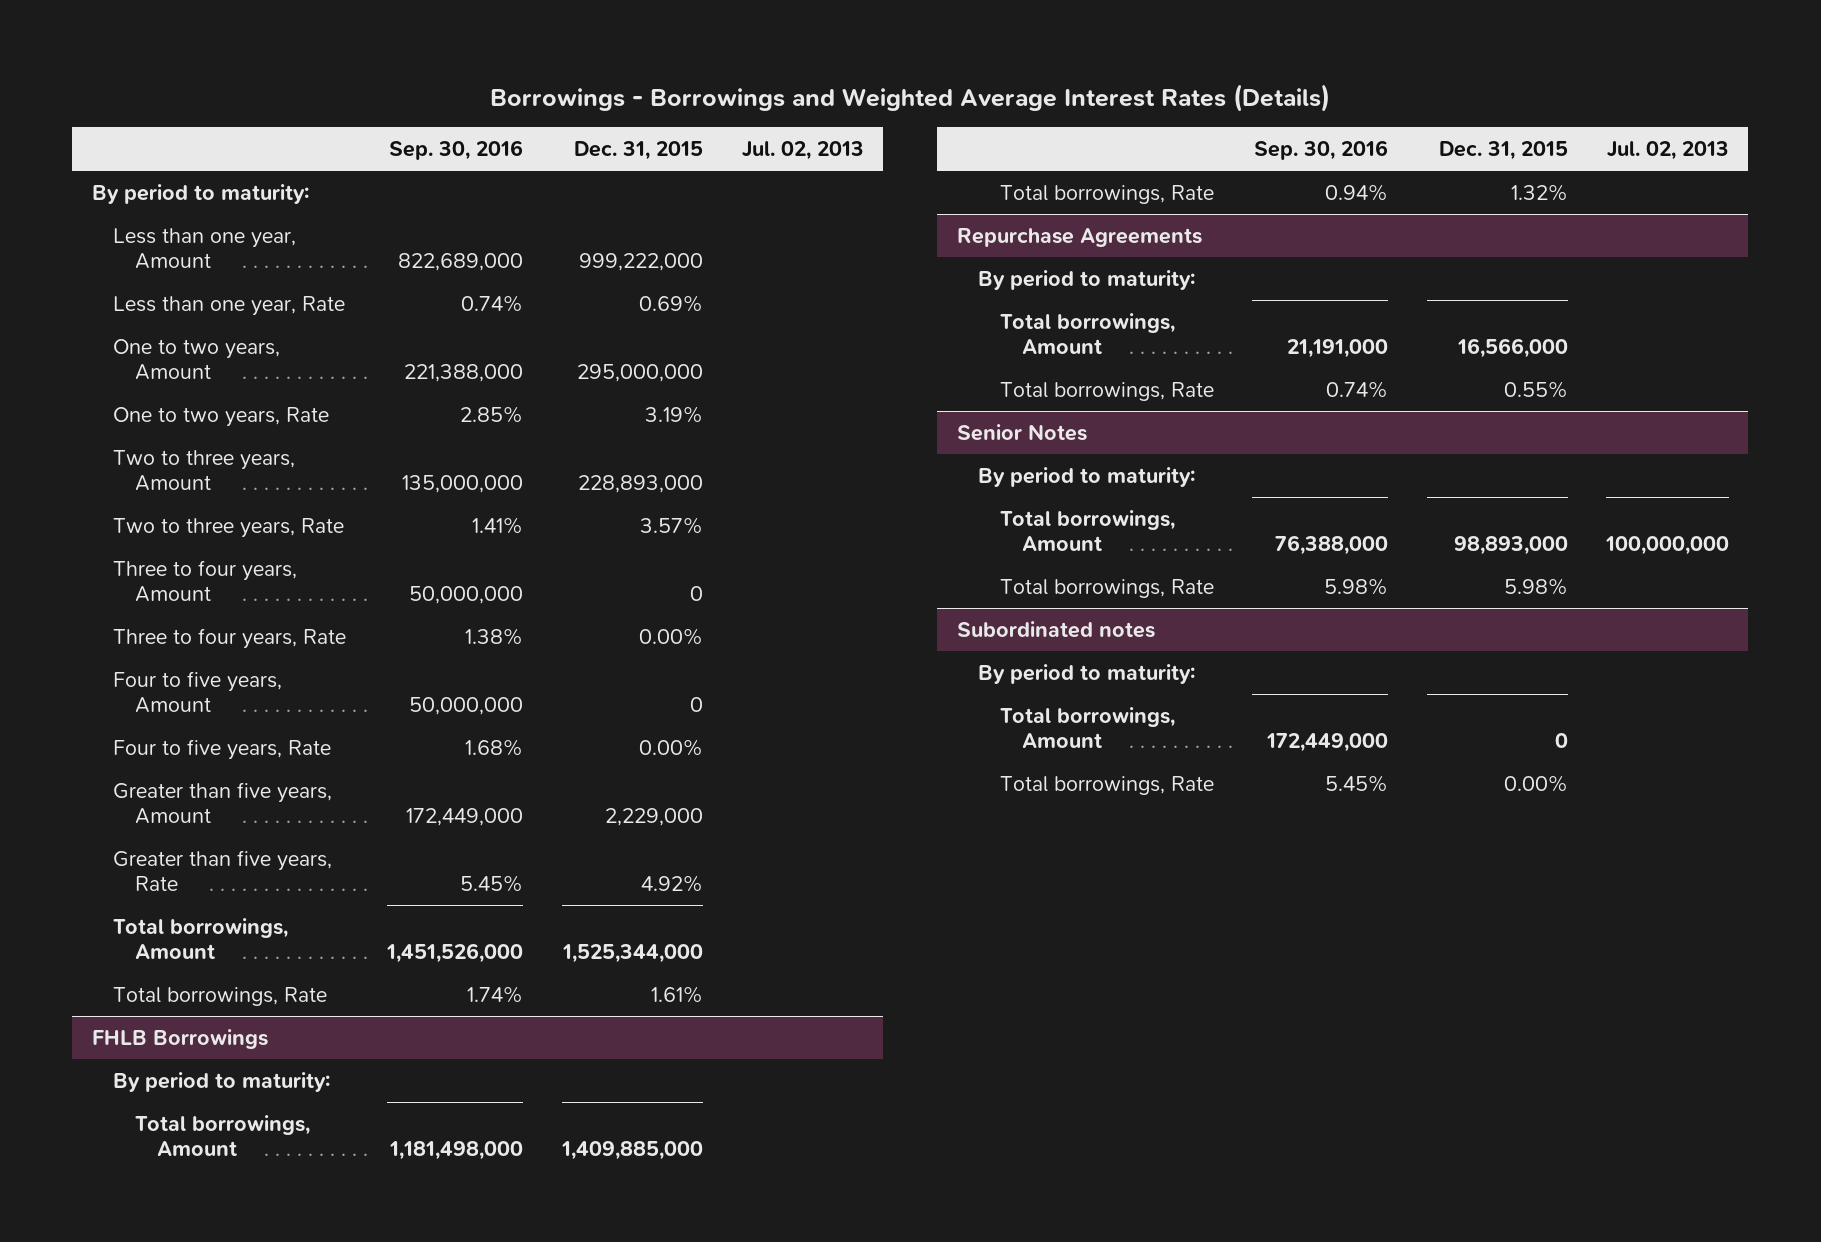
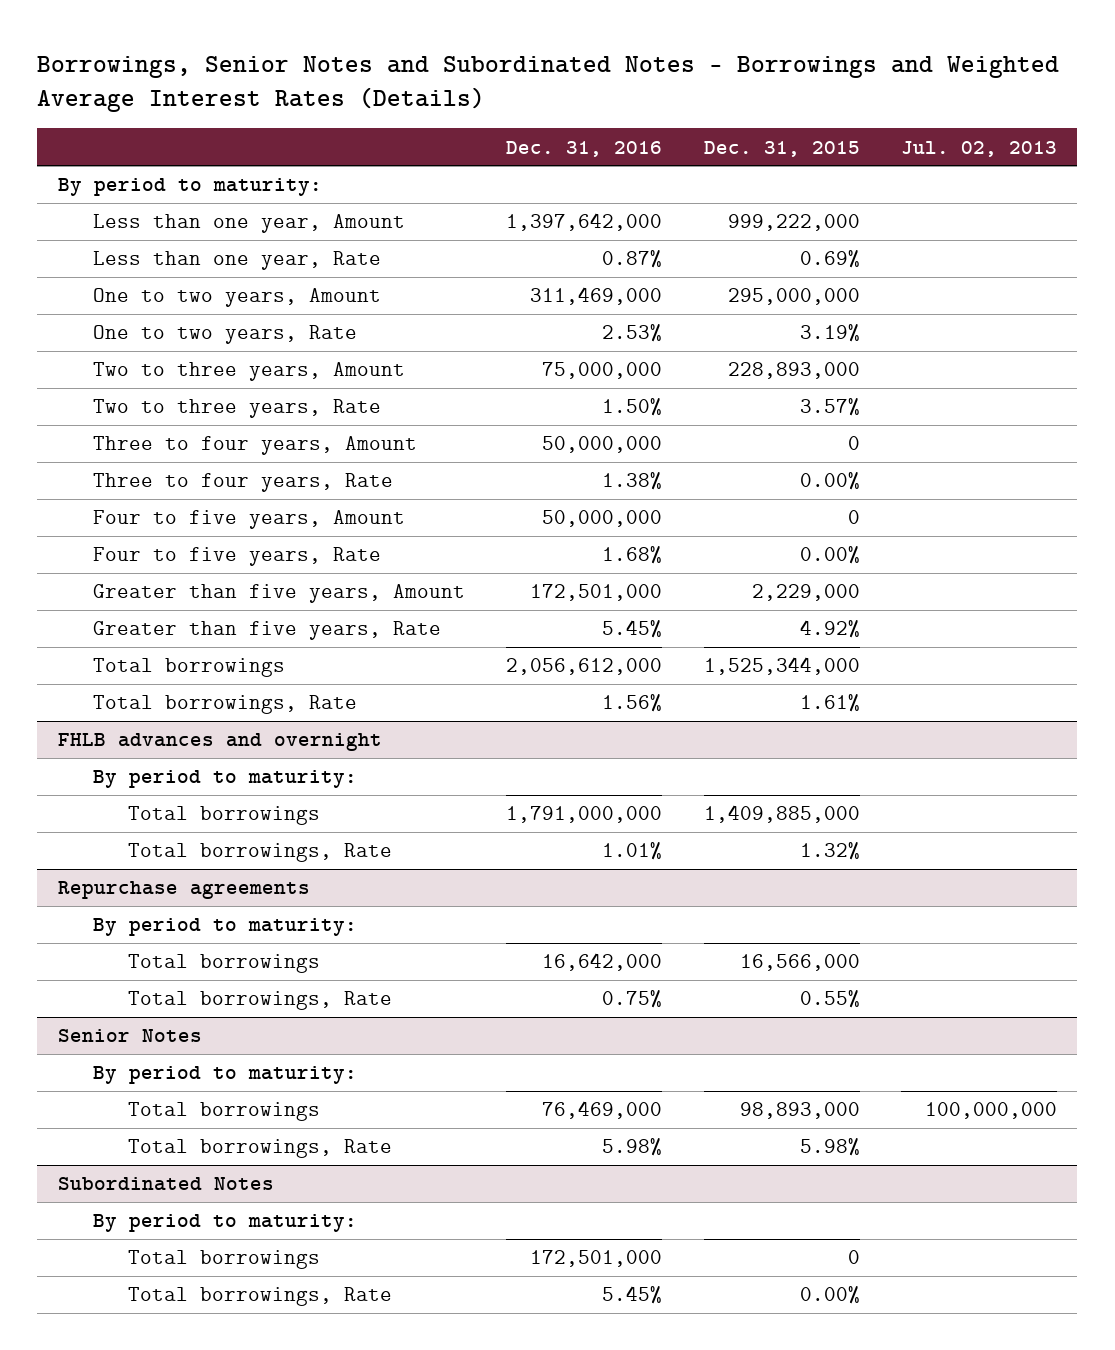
[490,83,1331,112] Borrowings - Borrowings and Weighted Average Interest Rates (Details) -> [37,55,1060,113] Borrowings, Senior Notes and Subordinated Notes - Borrowings and Weighted Average Interest Rates (Details)
[389,140,524,161] Sep. 30, 2016 -> none
none -> [506,140,663,157] Dec. 31, 2016
[113,917,289,960] Total borrowings, Amount -> [93,658,286,678] Total borrowings
[91,1028,268,1049] FHLB Borrowings -> [58,733,383,752] FHLB advances and overnight
[135,1114,311,1157] Total borrowings, Amount -> [128,806,321,826] Total borrowings
[956,227,1202,247] Repurchase Agreements -> [58,881,311,900] Repurchase agreements
[1000,312,1176,355] Total borrowings, Amount -> [128,954,321,974] Total borrowings
[1000,509,1176,552] Total borrowings, Amount -> [128,1102,321,1122] Total borrowings
[956,620,1155,638] Subordinated notes -> [58,1177,275,1192] Subordinated Notes
[1000,706,1176,749] Total borrowings, Amount -> [128,1250,321,1270] Total borrowings

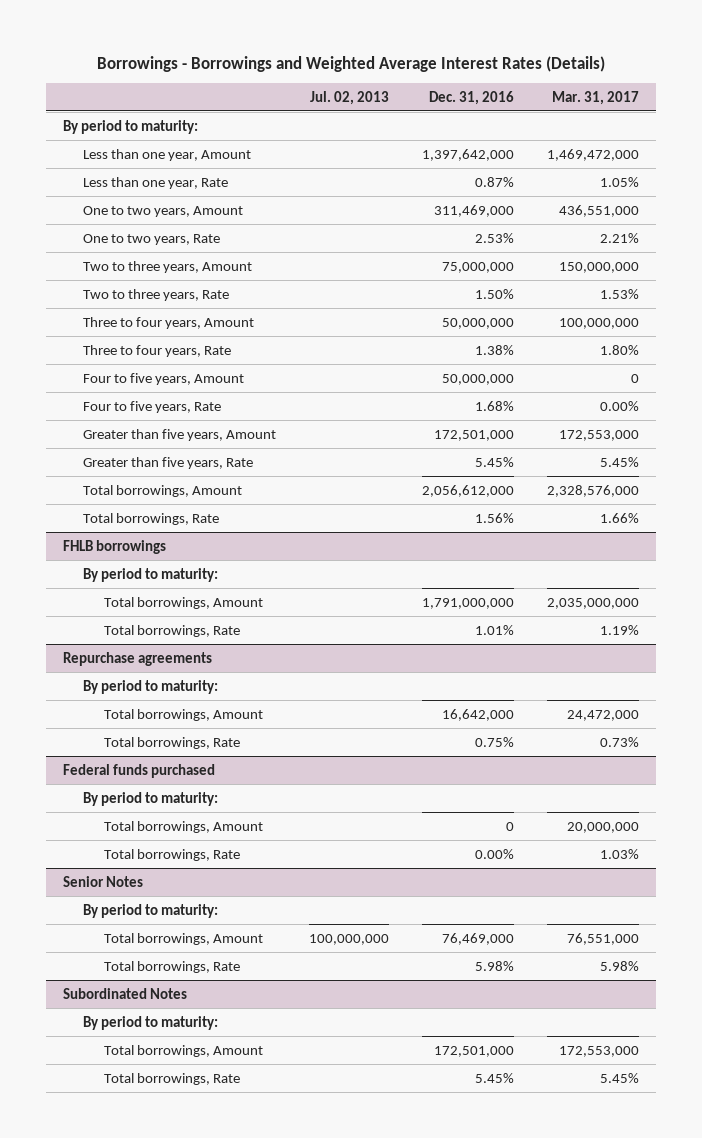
[37,55,1060,113] Borrowings, Senior Notes and Subordinated Notes - Borrowings and Weighted Average Interest Rates (Details) -> [96,55,605,72] Borrowings - Borrowings and Weighted Average Interest Rates (Details)
[703,140,860,157] Dec. 31, 2015 -> none
none -> [552,90,640,105] Mar. 31, 2017
[93,658,286,678] Total borrowings -> [83,484,243,497] Total borrowings, Amount
[58,733,383,752] FHLB advances and overnight -> [62,539,166,554] FHLB borrowings
[128,806,321,826] Total borrowings -> [104,596,264,609] Total borrowings, Amount
[128,954,321,974] Total borrowings -> [104,708,264,721] Total borrowings, Amount
none -> [62,763,215,778] Federal funds purchased
none -> [83,791,219,806] By period to maturity:
none -> [104,820,264,833] Total borrowings, Amount
none -> [104,848,241,861] Total borrowings, Rate
[128,1102,321,1122] Total borrowings -> [104,932,264,945] Total borrowings, Amount
[128,1250,321,1270] Total borrowings -> [104,1044,264,1057] Total borrowings, Amount

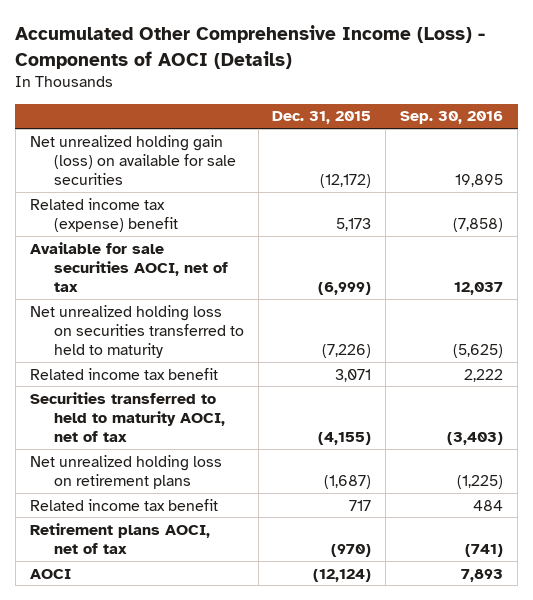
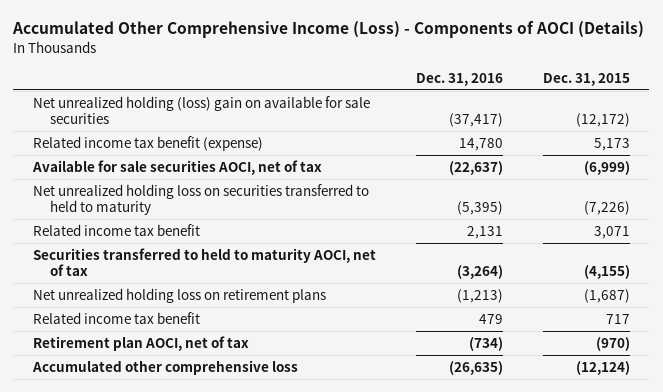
[400,111,504,125] Sep. 30, 2016 -> none
none -> [415,73,503,87] Dec. 31, 2016
[29,134,236,186] Net unrealized holding gain (loss) on available for sale securities -> [33,95,371,125] Net unrealized holding (loss) gain on available for sale securities
[29,197,178,232] Related income tax (expense) benefit -> [33,135,264,151] Related income tax benefit (expense)
[29,522,210,554] Retirement plans AOCI, net of tax -> [33,335,250,351] Retirement plan AOCI, net of tax
[29,568,71,579] AOCI -> [32,359,299,375] Accumulated other comprehensive loss

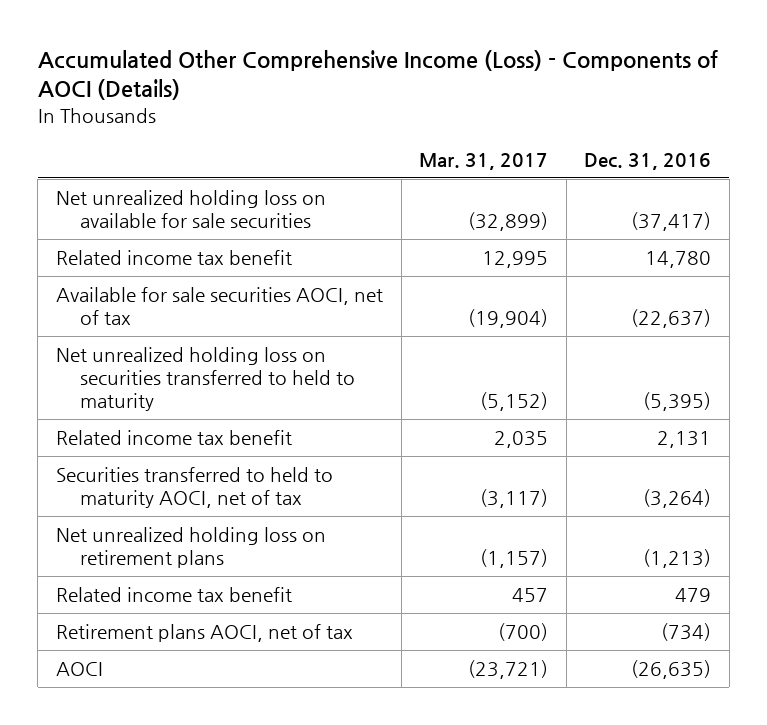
[542,73,630,87] Dec. 31, 2015 -> none
none -> [419,152,549,170] Mar. 31, 2017
[33,95,371,125] Net unrealized holding (loss) gain on available for sale securities -> [56,190,327,229] Net unrealized holding loss on available for sale securities
[33,135,264,151] Related income tax benefit (expense) -> [56,250,293,266] Related income tax benefit
[33,335,250,351] Retirement plan AOCI, net of tax -> [56,624,354,643] Retirement plans AOCI, net of tax
[32,359,299,375] Accumulated other comprehensive loss -> [56,662,104,677] AOCI

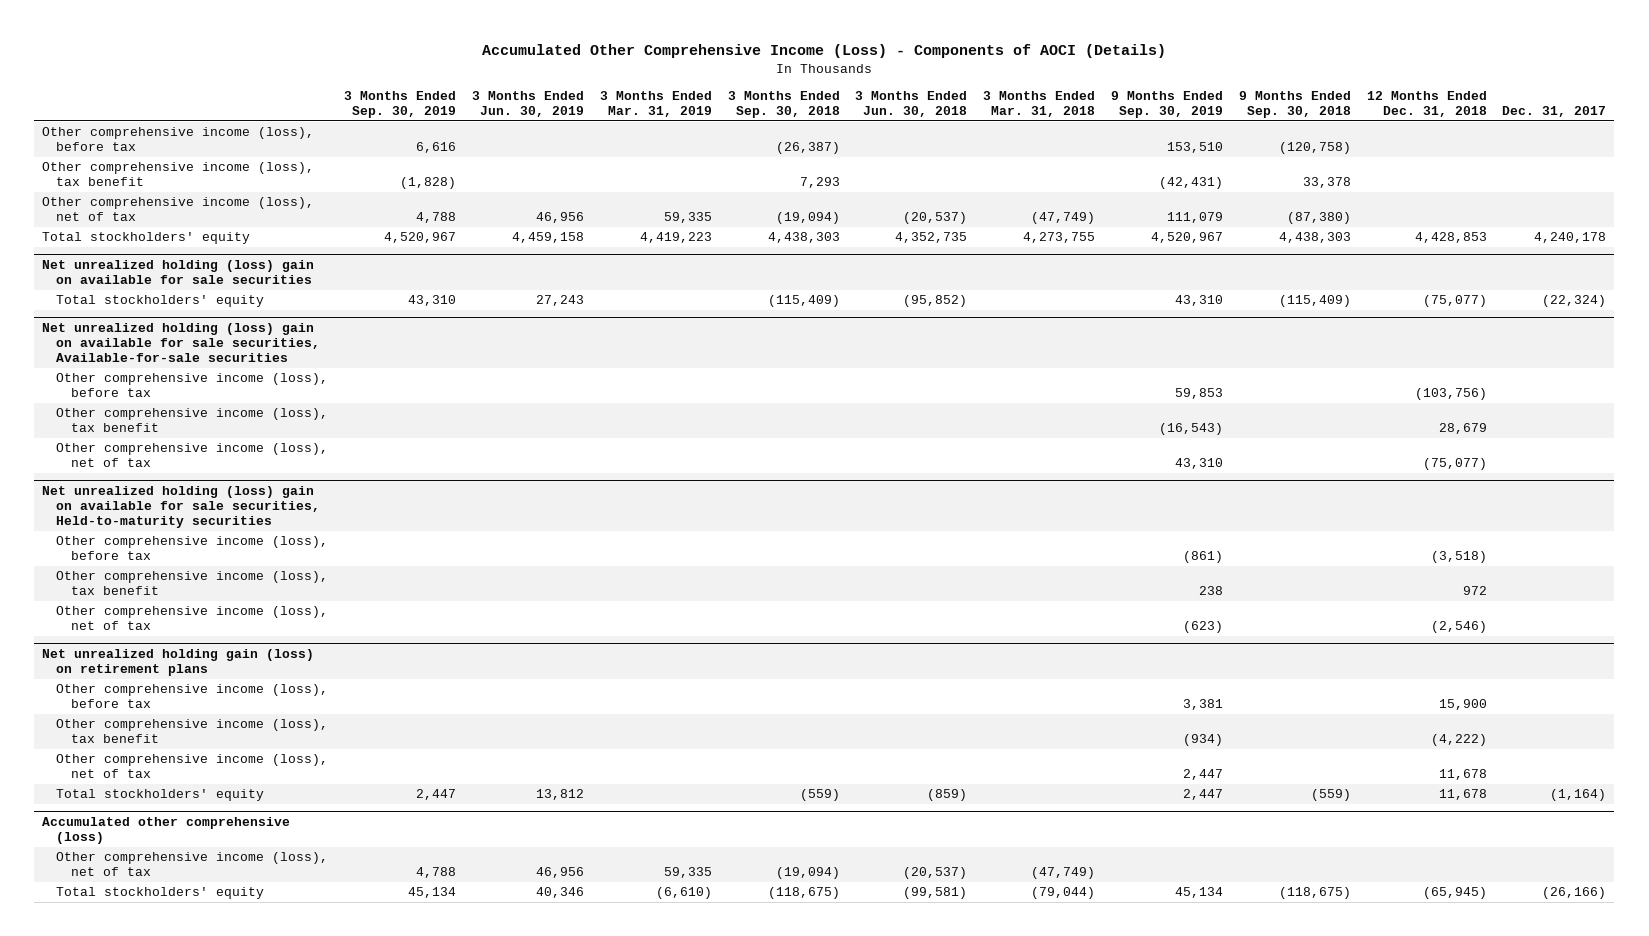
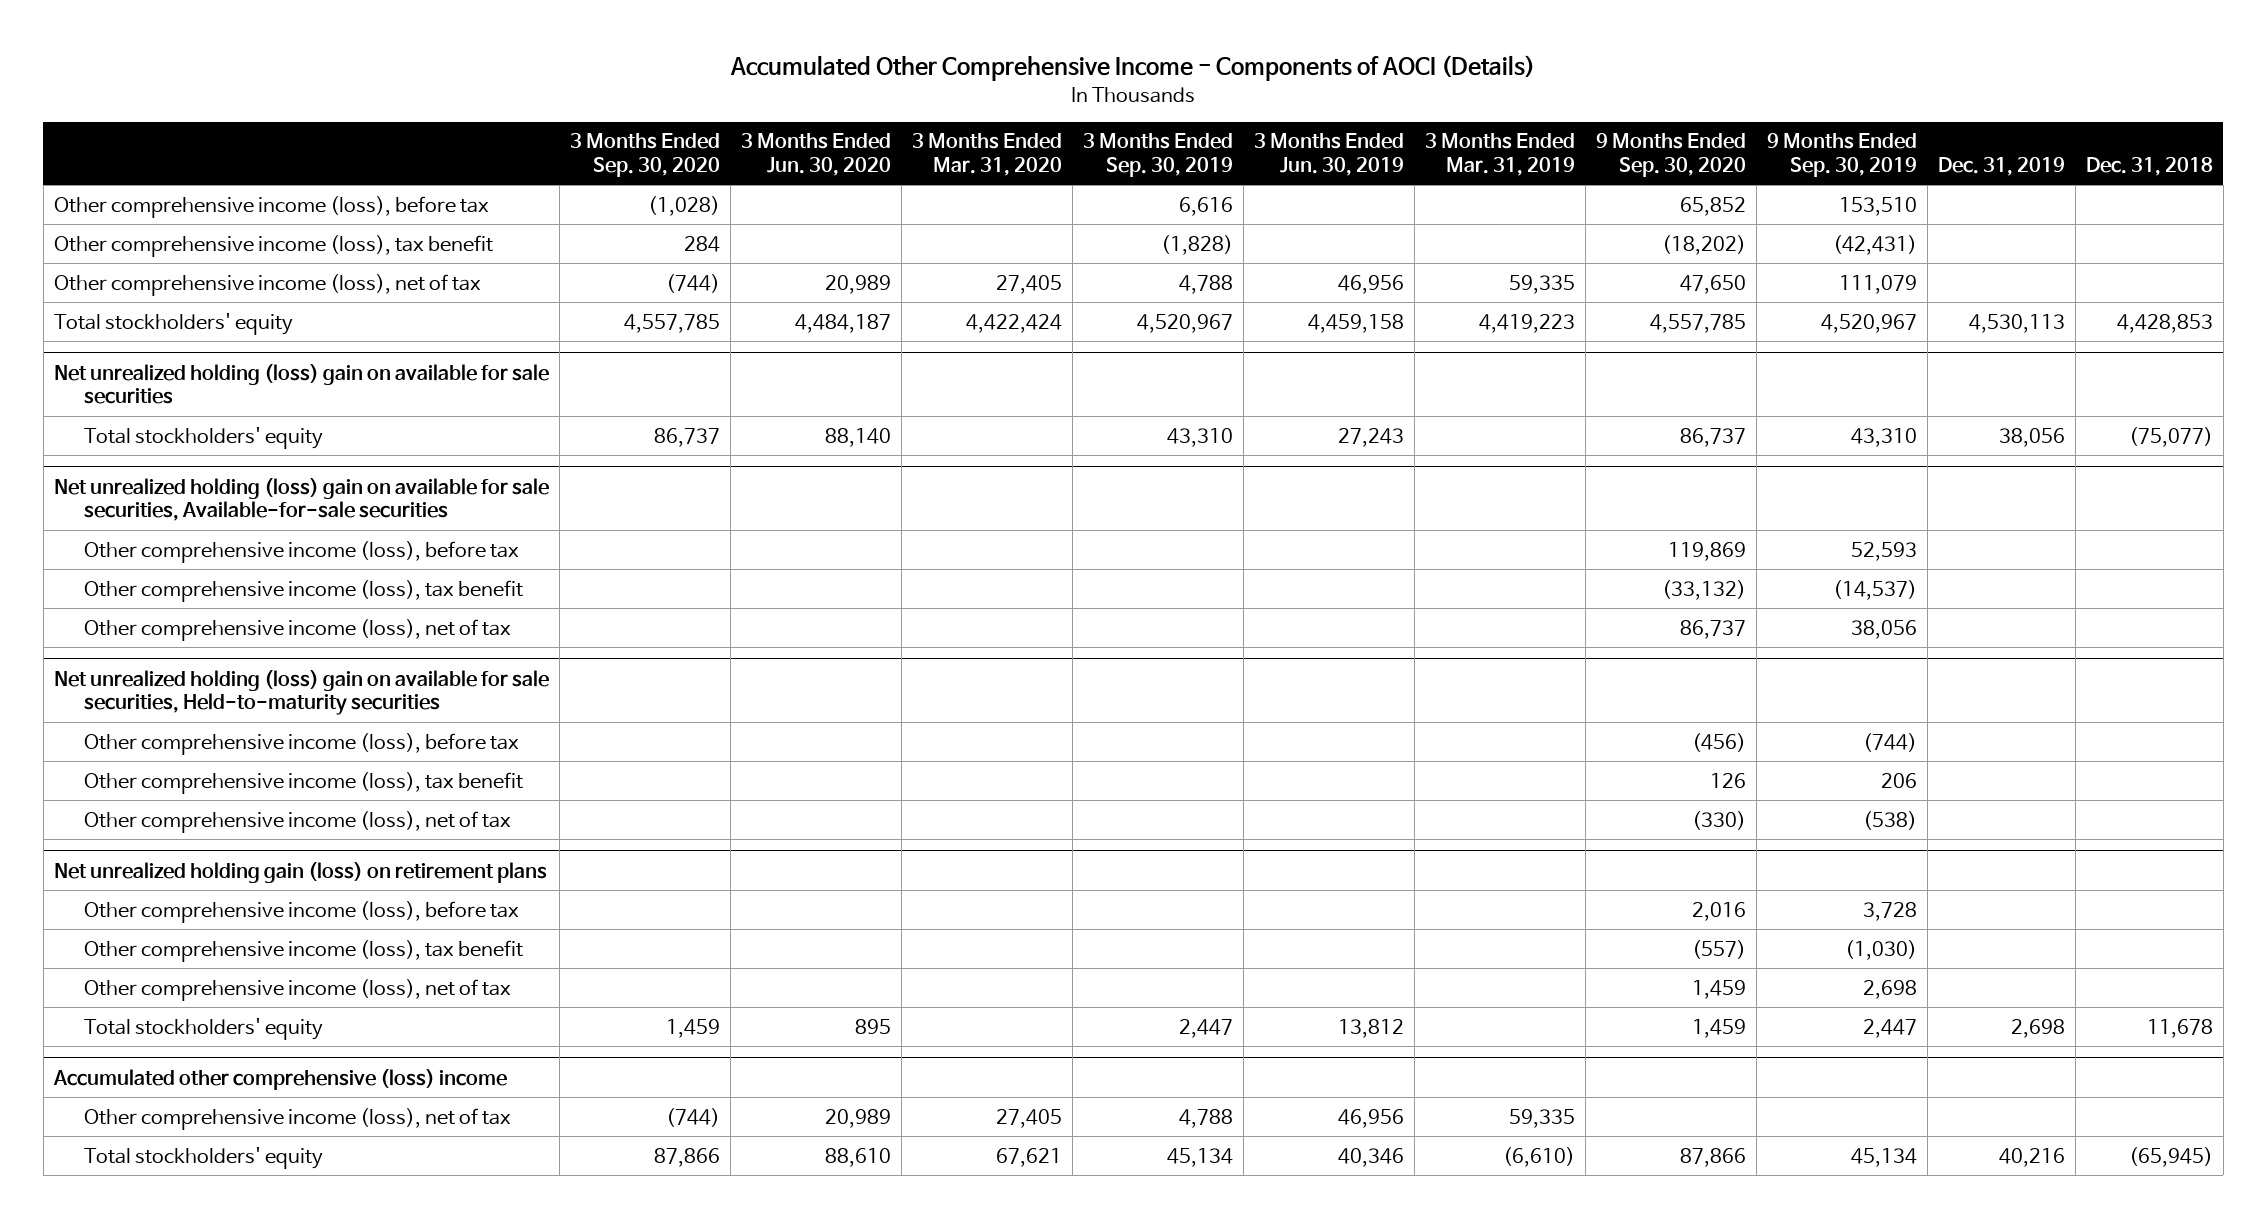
[482,43,1167,58] Accumulated Other Comprehensive Income (Loss) - Components of AOCI (Details) -> [730,55,1536,82] Accumulated Other Comprehensive Income - Components of AOCI (Details)
[727,91,840,119] 3 Months Ended Sep. 30, 2018 -> none
[855,91,968,118] 3 Months Ended Jun. 30, 2018 -> none
[983,91,1096,118] 3 Months Ended Mar. 31, 2018 -> none
[1238,91,1351,119] 9 Months Ended Sep. 30, 2018 -> none
[1366,91,1487,118] 12 Months Ended Dec. 31, 2018 -> none
[1502,106,1607,118] Dec. 31, 2017 -> none
none -> [569,133,720,178] 3 Months Ended Sep. 30, 2020
none -> [740,133,891,177] 3 Months Ended Jun. 30, 2020
none -> [911,133,1062,177] 3 Months Ended Mar. 31, 2020
none -> [1595,133,1746,178] 9 Months Ended Sep. 30, 2020
none -> [1937,157,2065,177] Dec. 31, 2019
none -> [2085,157,2213,177] Dec. 31, 2018
[1175,388,1224,400] 59,853 -> [1850,541,1917,561] 52,593
[1159,423,1224,436] (16,543) -> [1832,579,1917,600] (14,537)
[1175,458,1224,470] 43,310 -> [1850,619,1917,639] 38,056
[1183,551,1224,564] (861) -> [1862,732,1917,752] (744)
[1199,586,1224,596] 238 -> [1880,772,1917,788] 206
[1183,621,1224,634] (623) -> [1862,810,1917,830] (538)
[1183,699,1224,711] 3,381 -> [1862,901,1917,921] 3,728
[1183,734,1224,747] (934) -> [1844,939,1917,960] (1,030)
[1183,769,1224,781] 2,447 -> [1862,979,1917,999] 2,698
[42,816,291,845] Accumulated other comprehensive (loss) -> [52,1068,507,1090] Accumulated other comprehensive (loss) income

